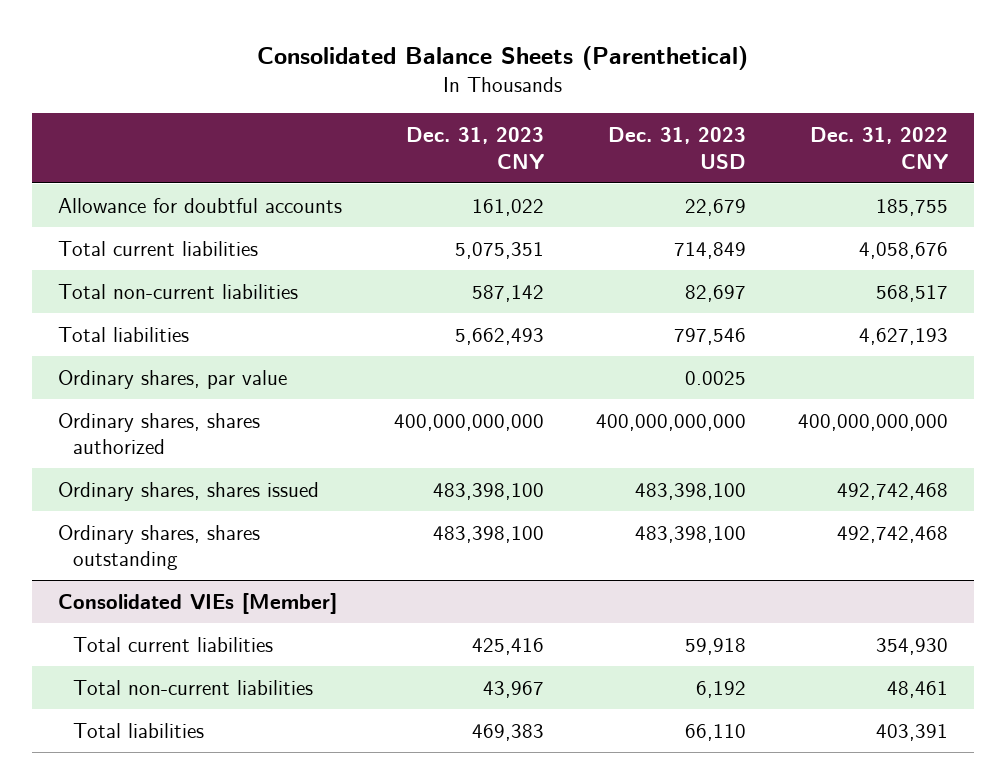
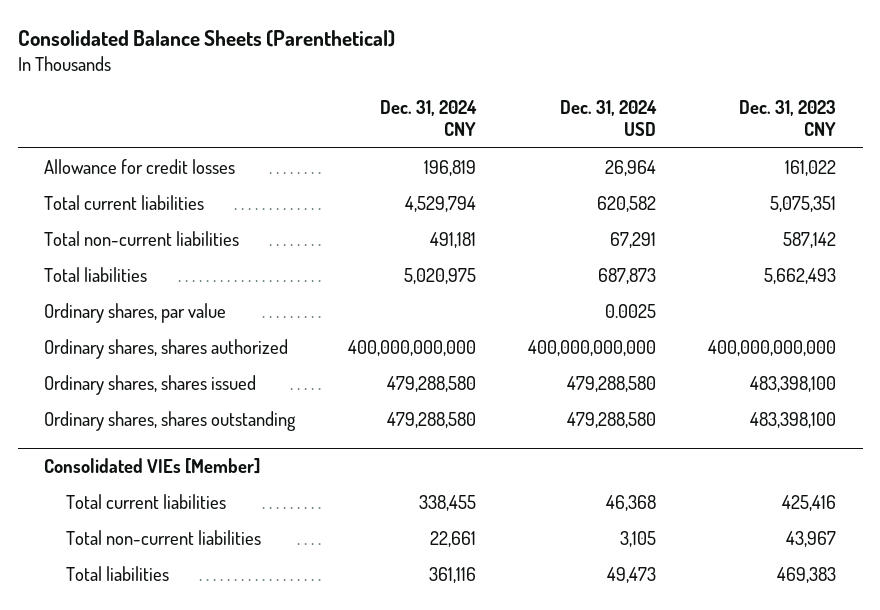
[608,127,747,169] Dec. 31, 2023 USD -> none
[810,127,949,169] Dec. 31, 2022 CNY -> none
none -> [379,100,477,137] Dec. 31, 2024 CNY
none -> [559,100,657,137] Dec. 31, 2024 USD
[57,197,342,213] Allowance for doubtful accounts -> [44,158,236,174] Allowance for credit losses

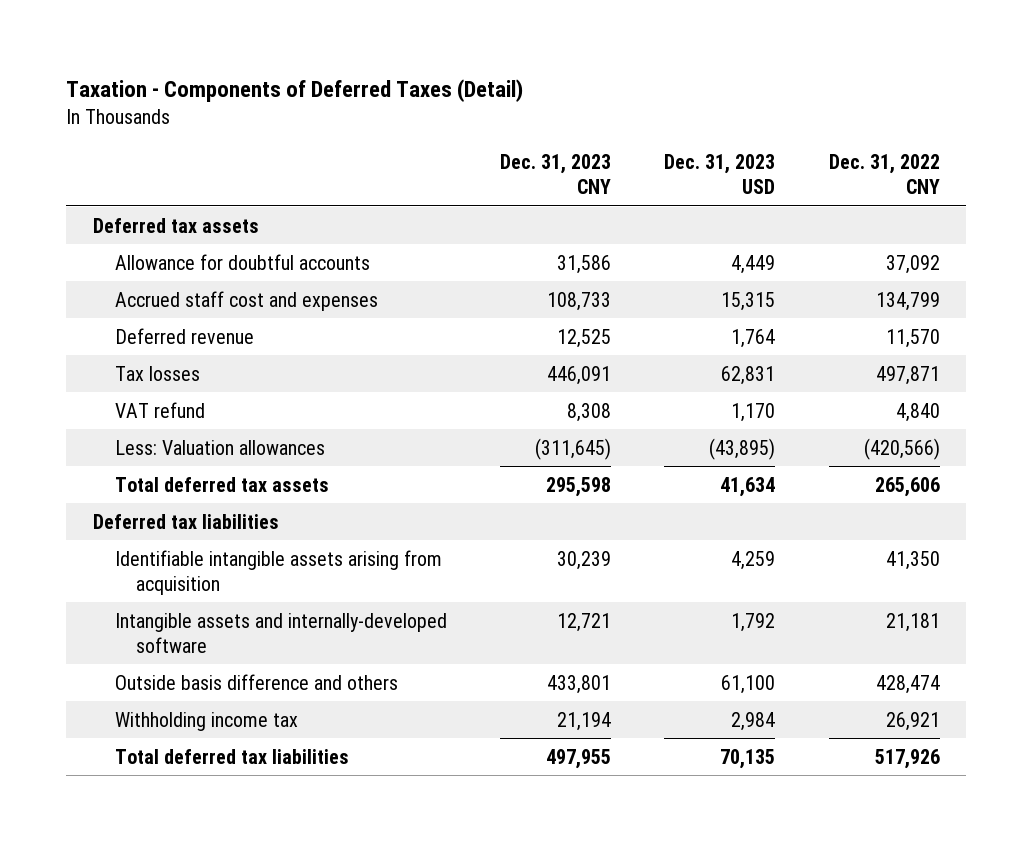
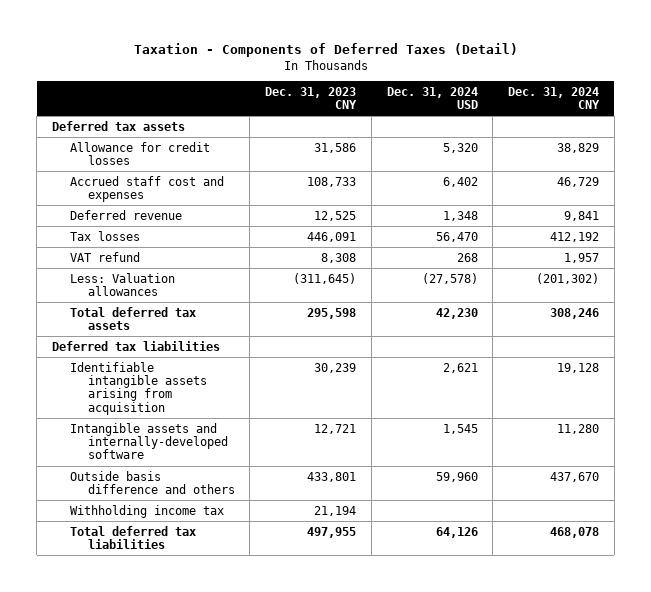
[664,154,776,195] Dec. 31, 2023 USD -> none
[828,154,940,195] Dec. 31, 2022 CNY -> none
none -> [386,86,478,109] Dec. 31, 2024 USD
none -> [508,86,601,109] Dec. 31, 2024 CNY
[114,253,370,270] Allowance for doubtful accounts -> [69,141,210,165] Allowance for credit losses

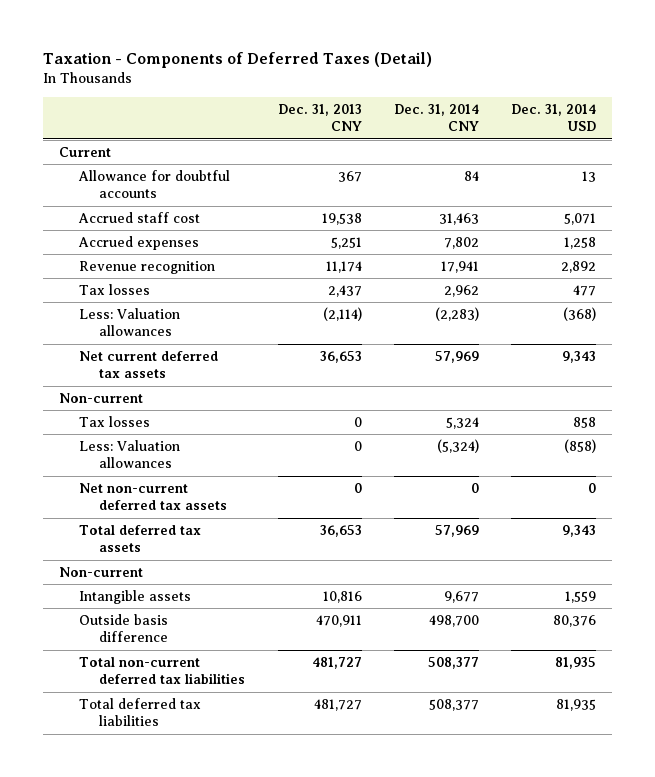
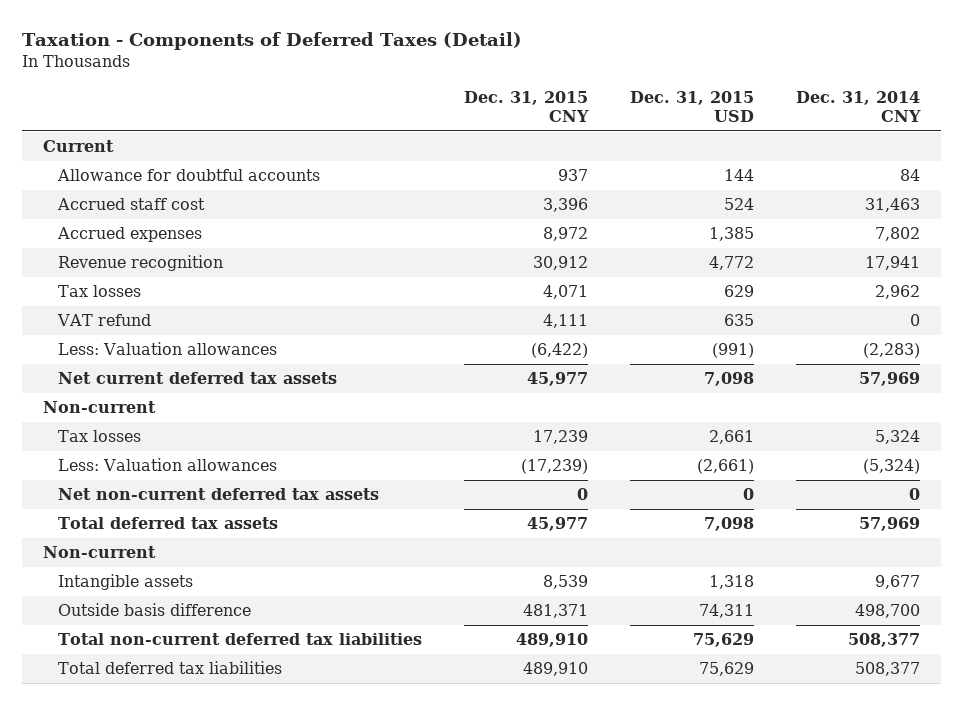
[277,104,362,132] Dec. 31, 2013 CNY -> none
[511,104,597,132] Dec. 31, 2014 USD -> none
none -> [464,91,590,122] Dec. 31, 2015 CNY
none -> [629,91,754,122] Dec. 31, 2015 USD
none -> [57,314,152,327] VAT refund

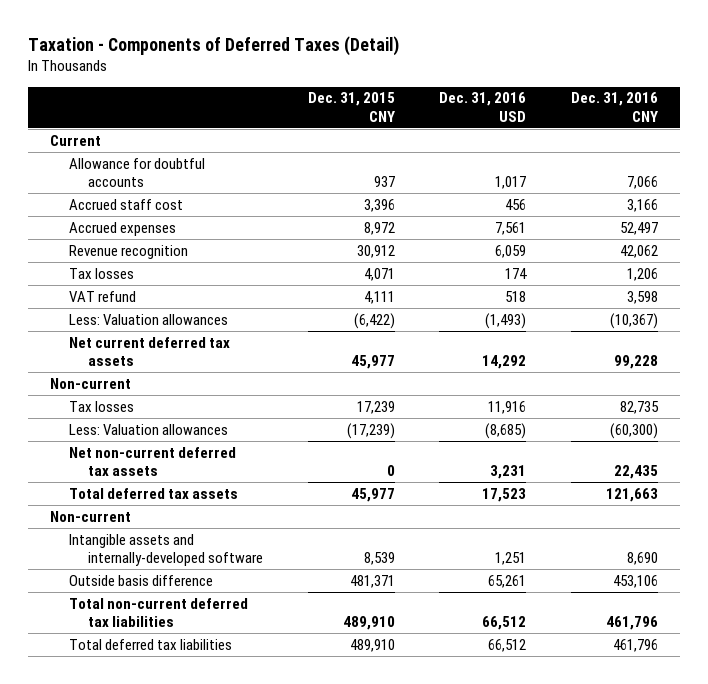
[629,91,754,122] Dec. 31, 2015 USD -> none
[795,91,921,122] Dec. 31, 2014 CNY -> none
none -> [439,92,527,122] Dec. 31, 2016 USD
none -> [570,92,658,122] Dec. 31, 2016 CNY
[58,574,194,591] Intangible assets -> [68,533,263,567] Intangible assets and internally-developed software

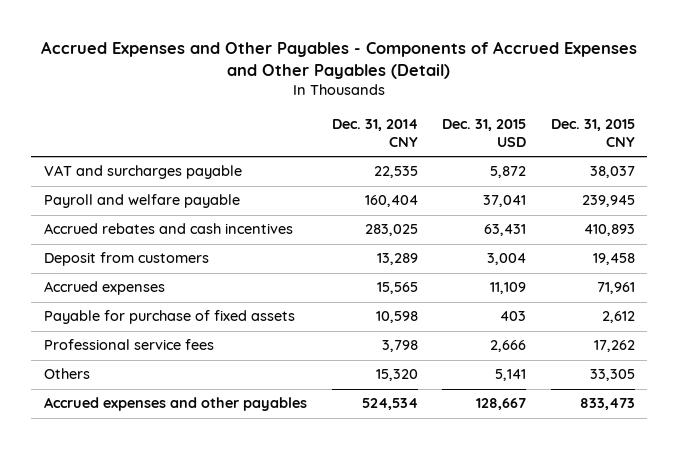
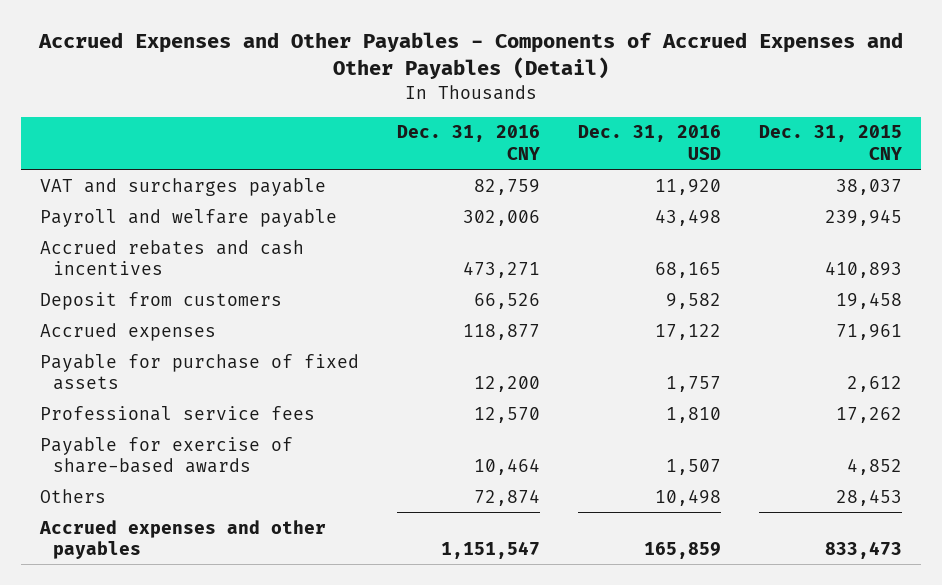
[331,119,418,148] Dec. 31, 2014 CNY -> none
[442,119,527,148] Dec. 31, 2015 USD -> none
none -> [397,125,541,160] Dec. 31, 2016 CNY
none -> [577,125,721,160] Dec. 31, 2016 USD
none -> [40,436,294,473] Payable for exercise of share-based awards
[590,369,636,382] 33,305 -> [835,488,902,506] 28,453

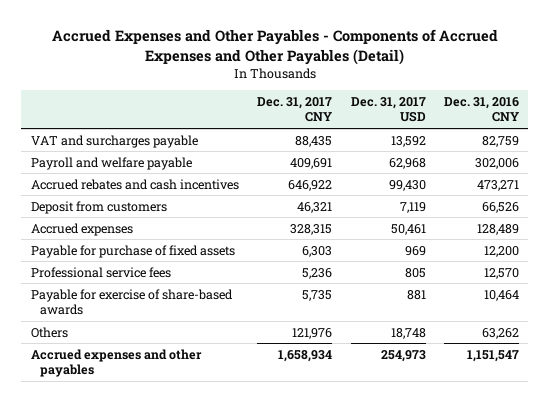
[577,125,721,160] Dec. 31, 2016 USD -> none
[758,125,902,160] Dec. 31, 2015 CNY -> none
none -> [257,97,333,123] Dec. 31, 2017 CNY
none -> [350,97,426,123] Dec. 31, 2017 USD
[463,323,541,340] 118,877 -> [477,223,520,235] 128,489
[474,488,541,506] 72,874 -> [482,327,520,339] 63,262

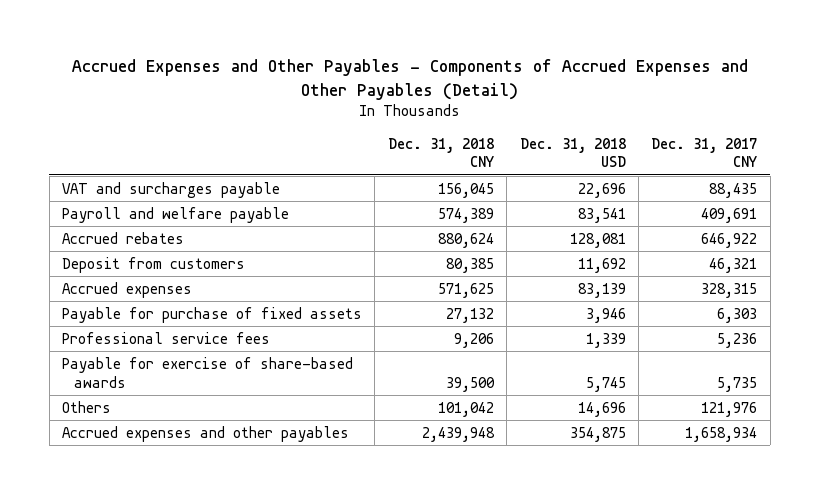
[350,97,426,123] Dec. 31, 2017 USD -> none
[444,97,520,123] Dec. 31, 2016 CNY -> none
none -> [387,137,494,168] Dec. 31, 2018 CNY
none -> [519,137,626,168] Dec. 31, 2018 USD
[30,178,239,190] Accrued rebates and cash incentives -> [61,231,184,244] Accrued rebates

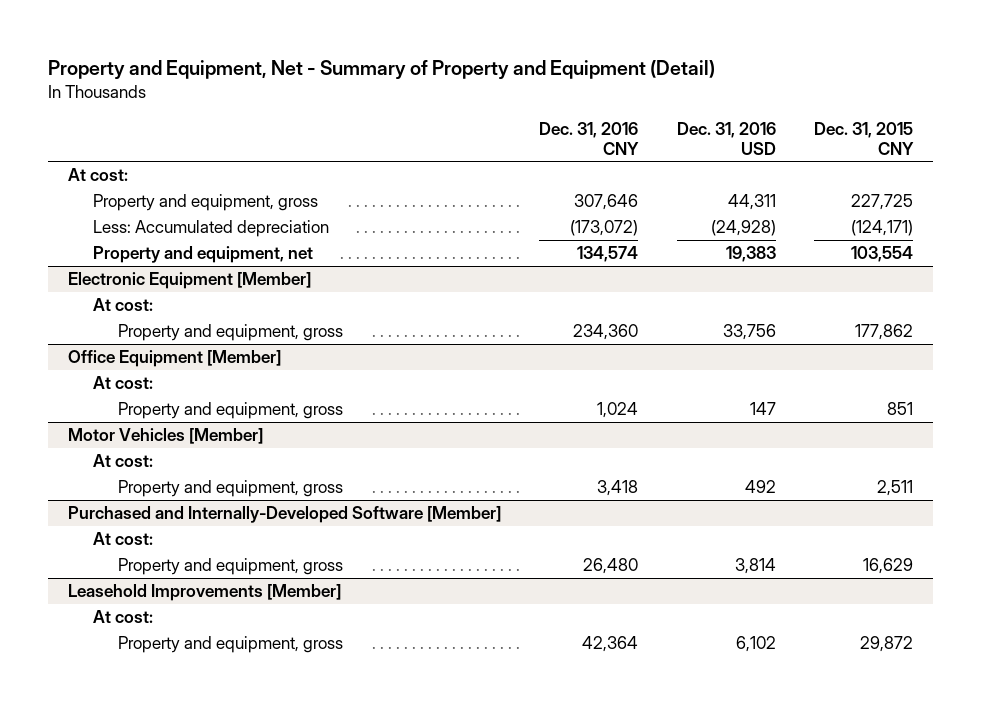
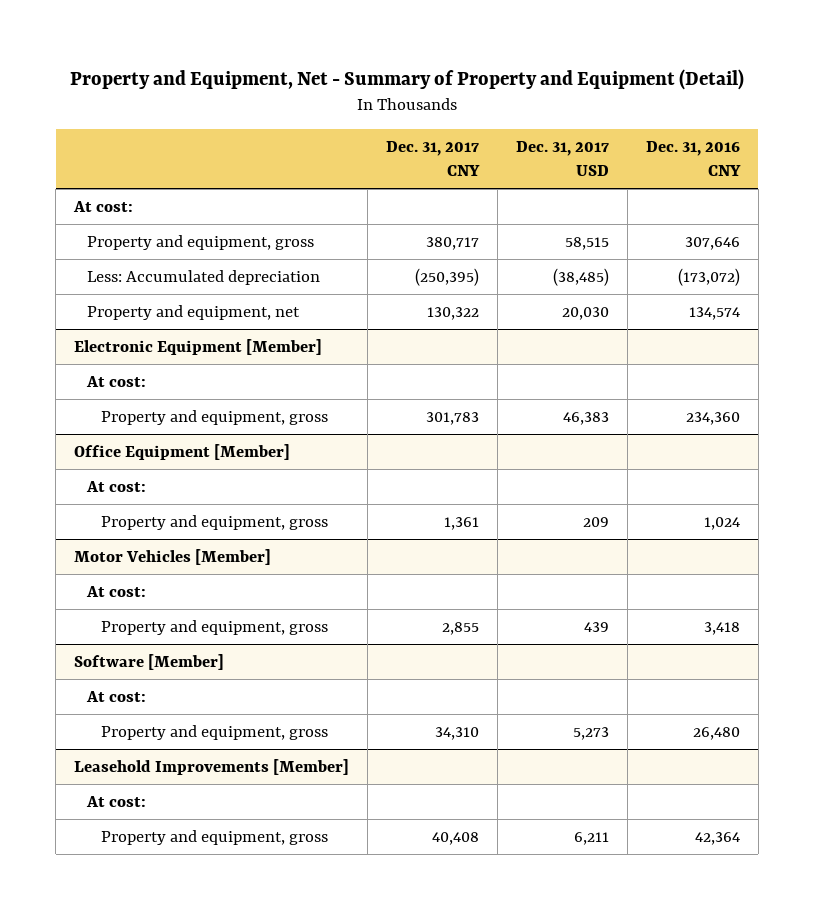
[676,121,776,155] Dec. 31, 2016 USD -> none
[814,121,915,155] Dec. 31, 2015 CNY -> none
none -> [386,140,481,177] Dec. 31, 2017 CNY
none -> [515,140,609,177] Dec. 31, 2017 USD
[67,506,501,524] Purchased and Internally-Developed Software [Member] -> [74,653,225,670] Software [Member]

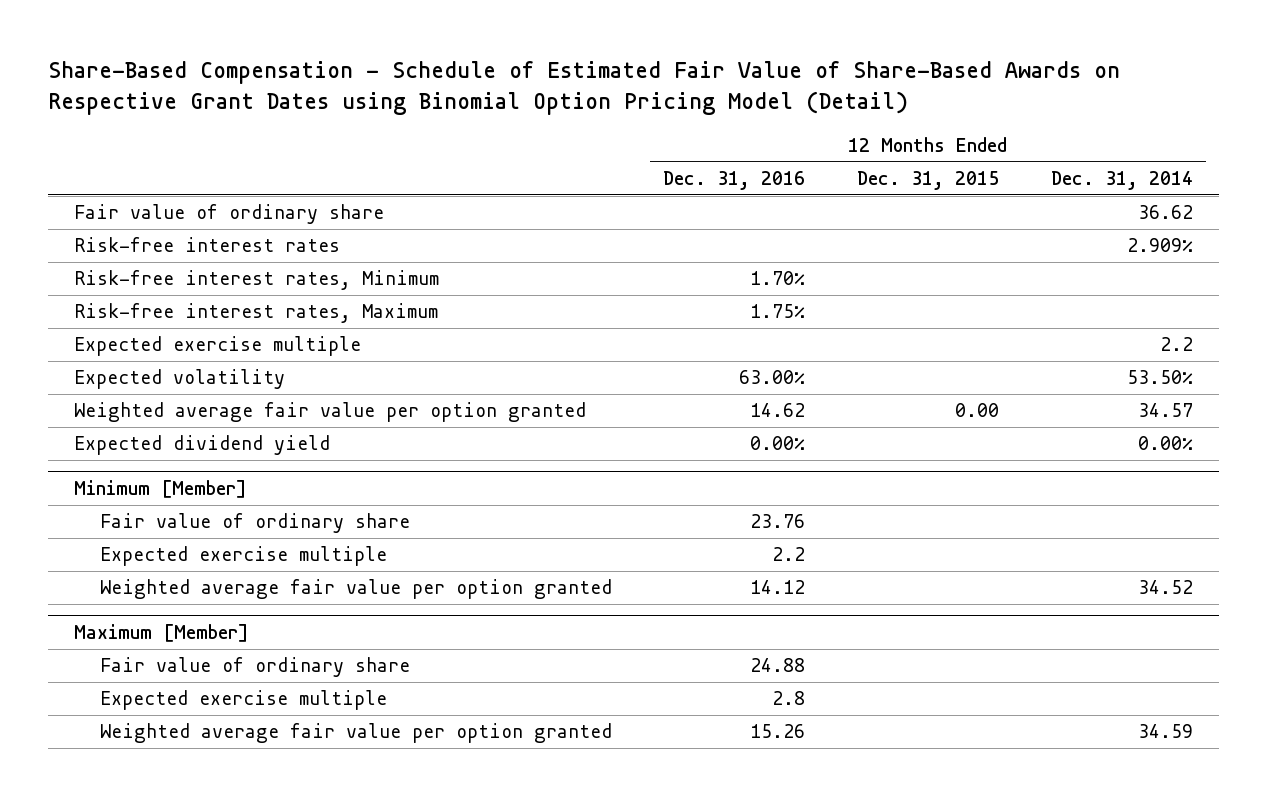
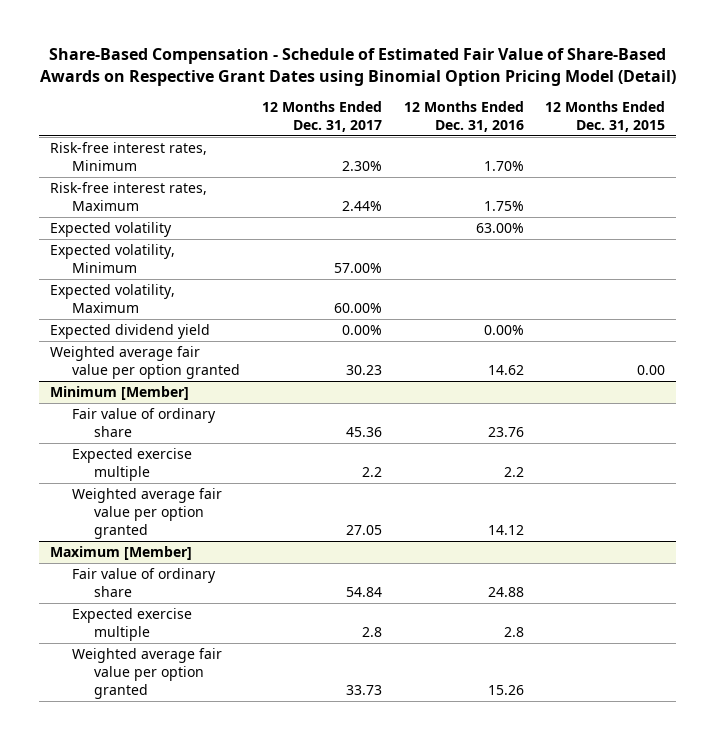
[1051,170,1194,190] Dec. 31, 2014 -> none
none -> [261,101,382,133] 12 Months Ended Dec. 31, 2017
[73,204,384,225] Fair value of ordinary share -> none
[73,237,340,253] Risk-free interest rates -> none
[73,336,361,357] Expected exercise multiple -> none
none -> [49,243,175,273] Expected volatility, Minimum
none -> [49,283,175,313] Expected volatility, Maximum
[73,402,586,423] Weighted average fair value per option granted -> [49,345,240,379] Weighted average fair value per option granted

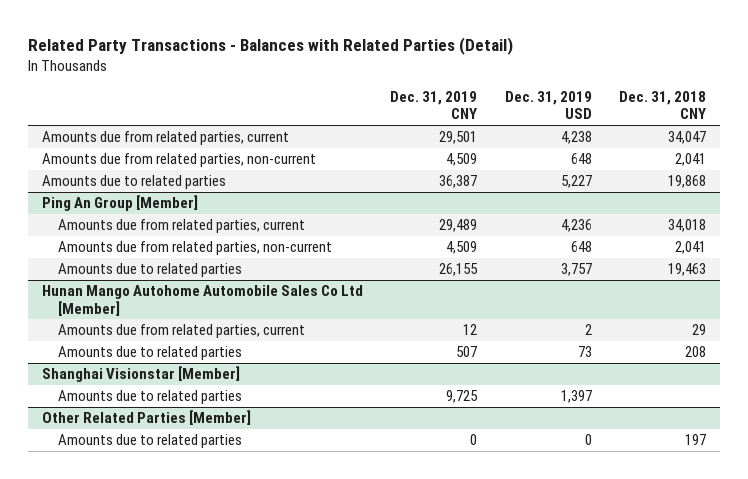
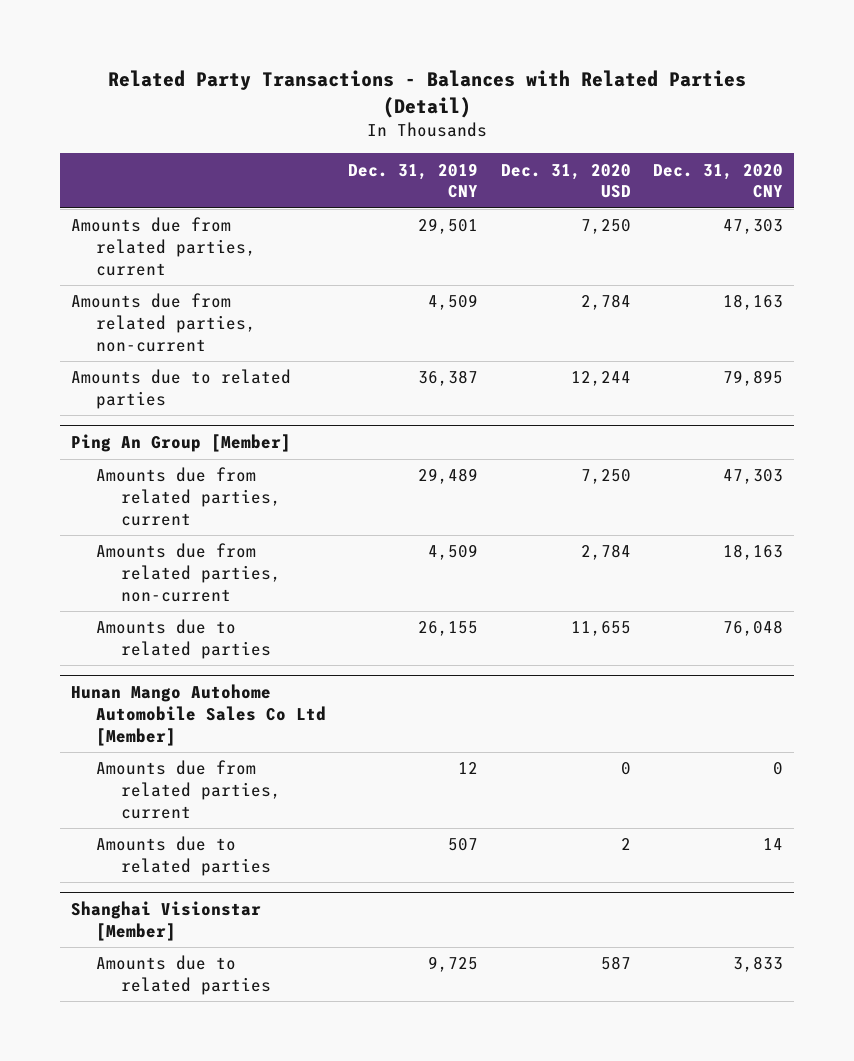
[504,90,592,120] Dec. 31, 2019 USD -> none
[619,90,707,120] Dec. 31, 2018 CNY -> none
none -> [500,163,631,199] Dec. 31, 2020 USD
none -> [652,163,783,199] Dec. 31, 2020 CNY
[41,410,251,426] Other Related Parties [Member] -> none
[57,434,242,449] Amounts due to related parties -> none

